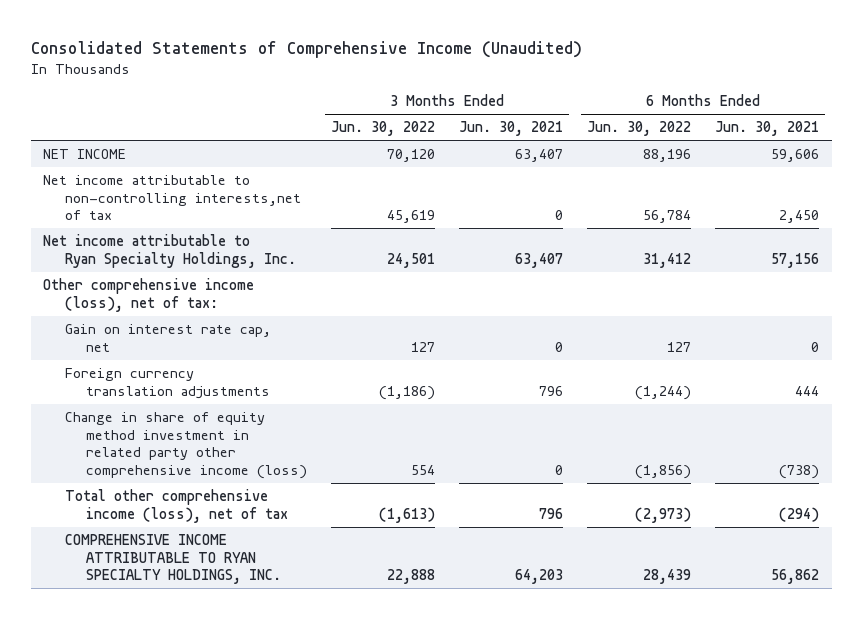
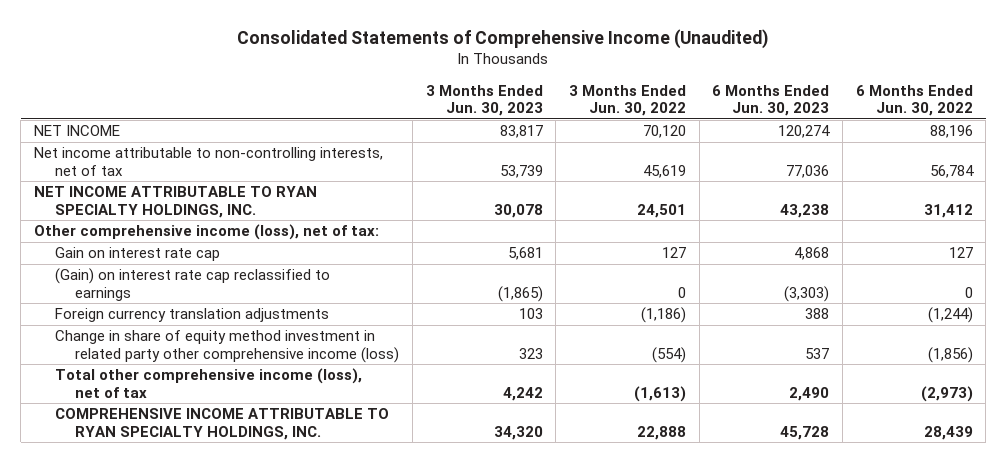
[459,121,564,137] Jun. 30, 2021 -> none
[715,121,820,137] Jun. 30, 2021 -> none
none -> [425,84,543,117] 3 Months Ended Jun. 30, 2023
none -> [712,84,830,117] 6 Months Ended Jun. 30, 2023
[43,175,301,221] Net income attributable to non-controlling interests,net of tax -> [33,147,383,176] Net income attributable to non-controlling interests, net of tax
[43,234,296,268] Net income attributable to Ryan Specialty Holdings, Inc. -> [33,186,317,218] NET INCOME ATTRIBUTABLE TO RYAN SPECIALTY HOLDINGS, INC.
[64,324,271,352] Gain on interest rate cap, net -> [54,247,220,262] Gain on interest rate cap
none -> [54,268,330,301] (Gain) on interest rate cap reclassified to earnings
[410,464,435,475] 554 -> [651,346,686,363] (554)

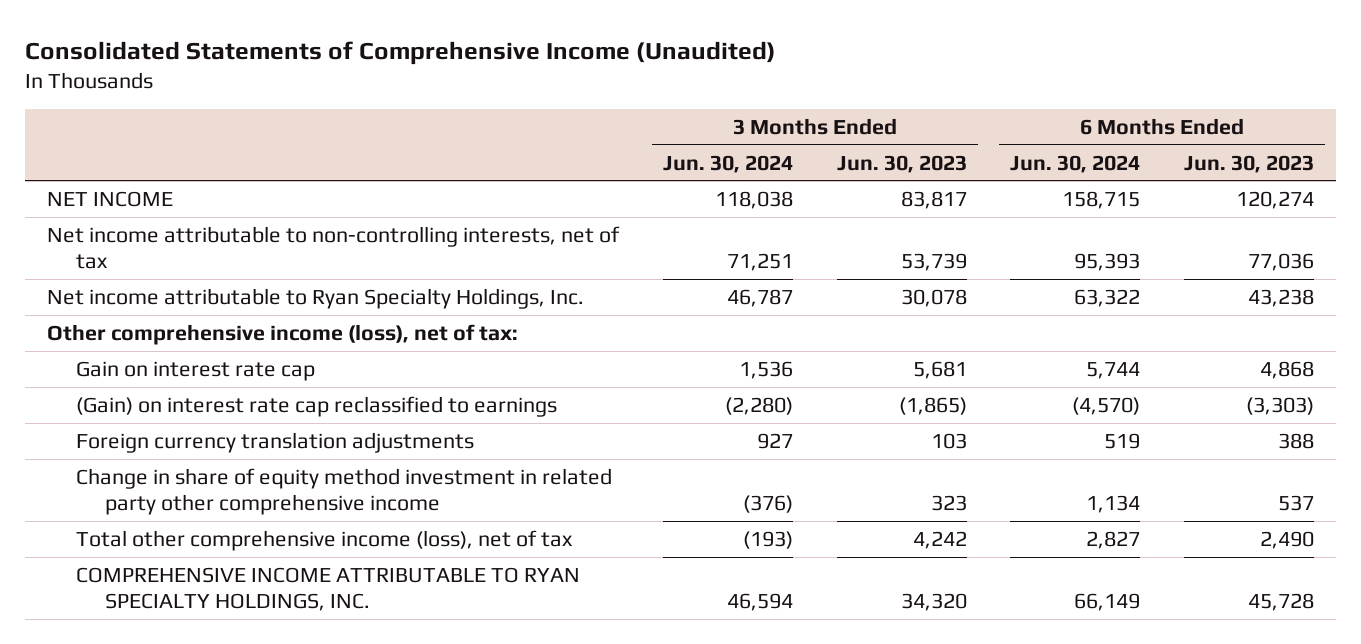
[568,84,686,117] 3 Months Ended Jun. 30, 2022 -> none
[855,84,973,117] 6 Months Ended Jun. 30, 2022 -> none
none -> [662,154,793,173] Jun. 30, 2024
none -> [1010,154,1141,173] Jun. 30, 2024
[33,186,317,218] NET INCOME ATTRIBUTABLE TO RYAN SPECIALTY HOLDINGS, INC. -> [47,287,585,309] Net income attributable to Ryan Specialty Holdings, Inc.
[54,330,400,363] Change in share of equity method investment in related party other comprehensive income (loss) -> [76,467,613,516] Change in share of equity method investment in related party other comprehensive income

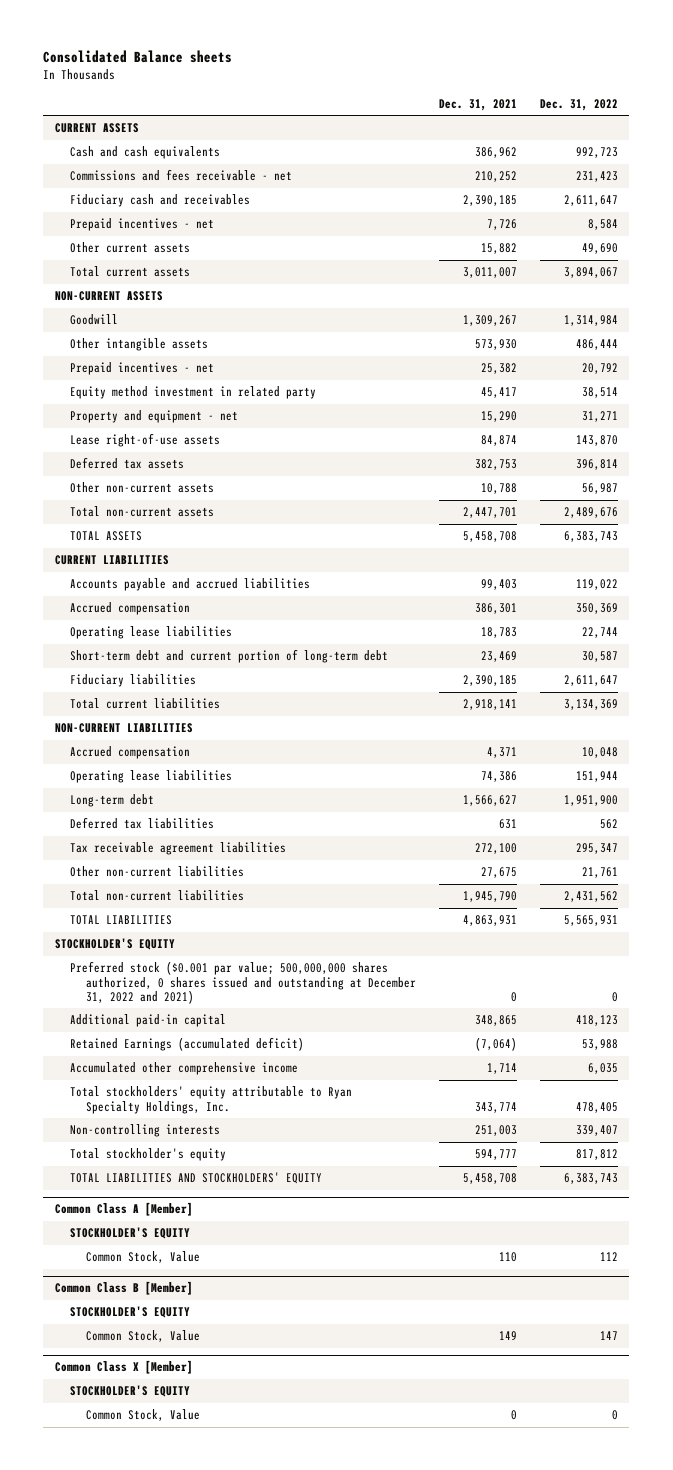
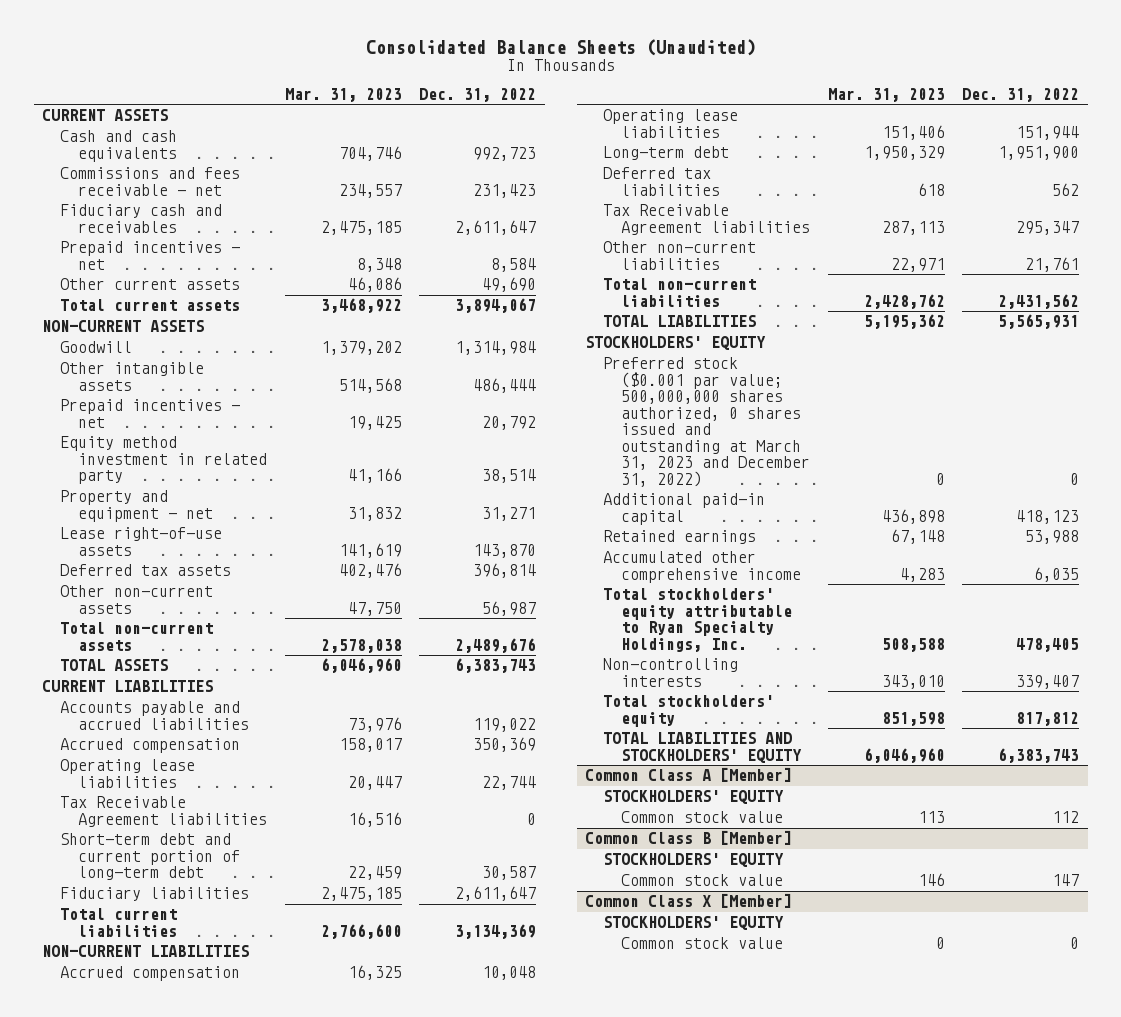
[43,50,233,64] Consolidated Balance sheets -> [365,38,756,56] Consolidated Balance Sheets (Unaudited)
[438,98,517,111] Dec. 31, 2021 -> none
none -> [284,87,402,102] Mar. 31, 2023
none -> [60,796,268,827] Tax Receivable Agreement liabilities
[70,842,287,856] Tax receivable agreement liabilities -> [603,204,811,235] Tax Receivable Agreement liabilities
[54,938,175,951] STOCKHOLDER'S EQUITY -> [585,336,767,351] STOCKHOLDERS' EQUITY
[70,961,416,1004] Preferred stock ($0.001 par value; 500,000,000 shares authorized, 0 shares issued and outstanding at December 31, 2022 and 2021) -> [603,357,811,487] Preferred stock ($0.001 par value; 500,000,000 shares authorized, 0 shares issued and outstanding at March 31, 2023 and December 31, 2022)
[70,1037,305,1052] Retained Earnings (accumulated deficit) -> [603,530,757,545] Retained earnings
[70,1148,227,1162] Total stockholder's equity -> [603,695,775,727] Total stockholders' equity
[70,1227,191,1240] STOCKHOLDER'S EQUITY -> [603,790,785,805] STOCKHOLDERS' EQUITY
[85,1251,200,1264] Common Stock, Value -> [621,811,784,824] Common stock value
[70,1306,191,1319] STOCKHOLDER'S EQUITY -> [603,853,785,868] STOCKHOLDERS' EQUITY
[85,1330,200,1343] Common Stock, Value -> [621,874,784,887] Common stock value
[70,1385,191,1398] STOCKHOLDER'S EQUITY -> [603,916,785,931] STOCKHOLDERS' EQUITY
[85,1409,200,1422] Common Stock, Value -> [621,937,784,950] Common stock value

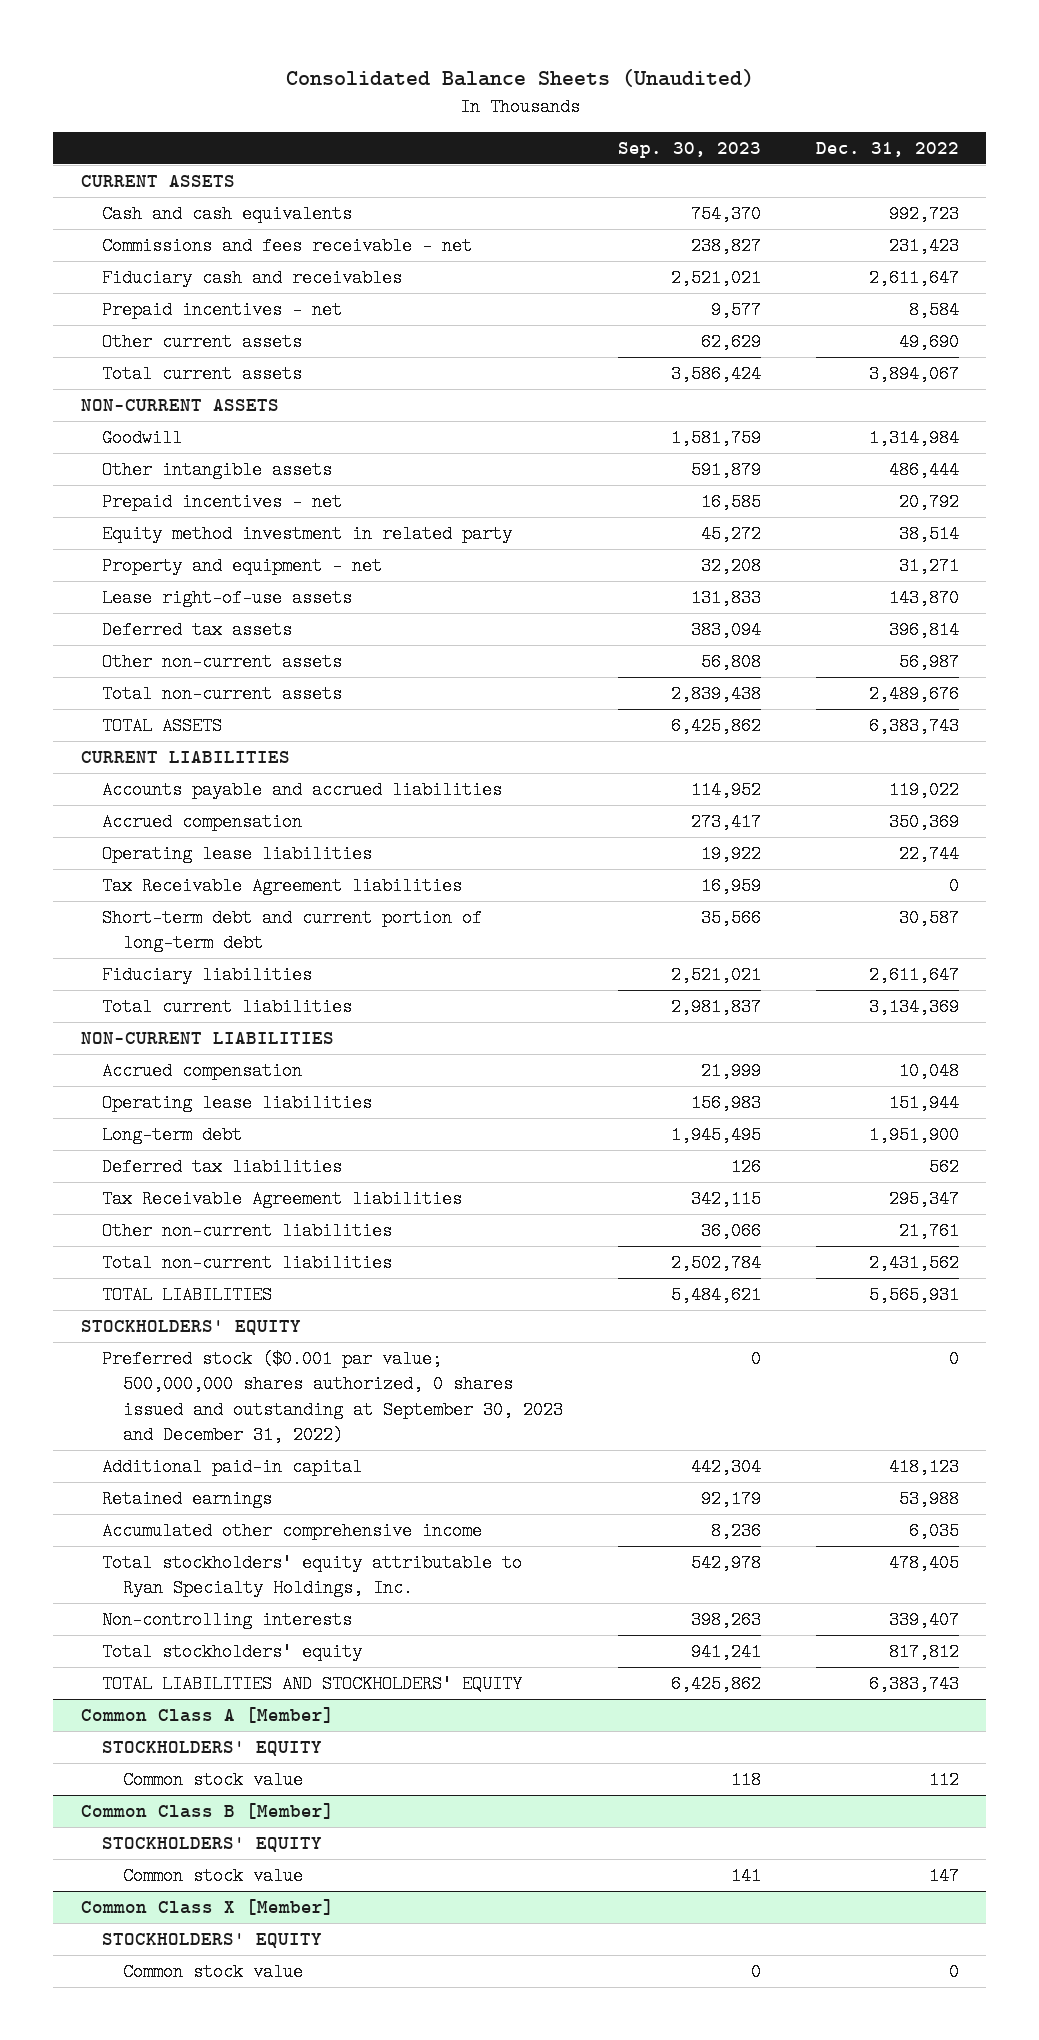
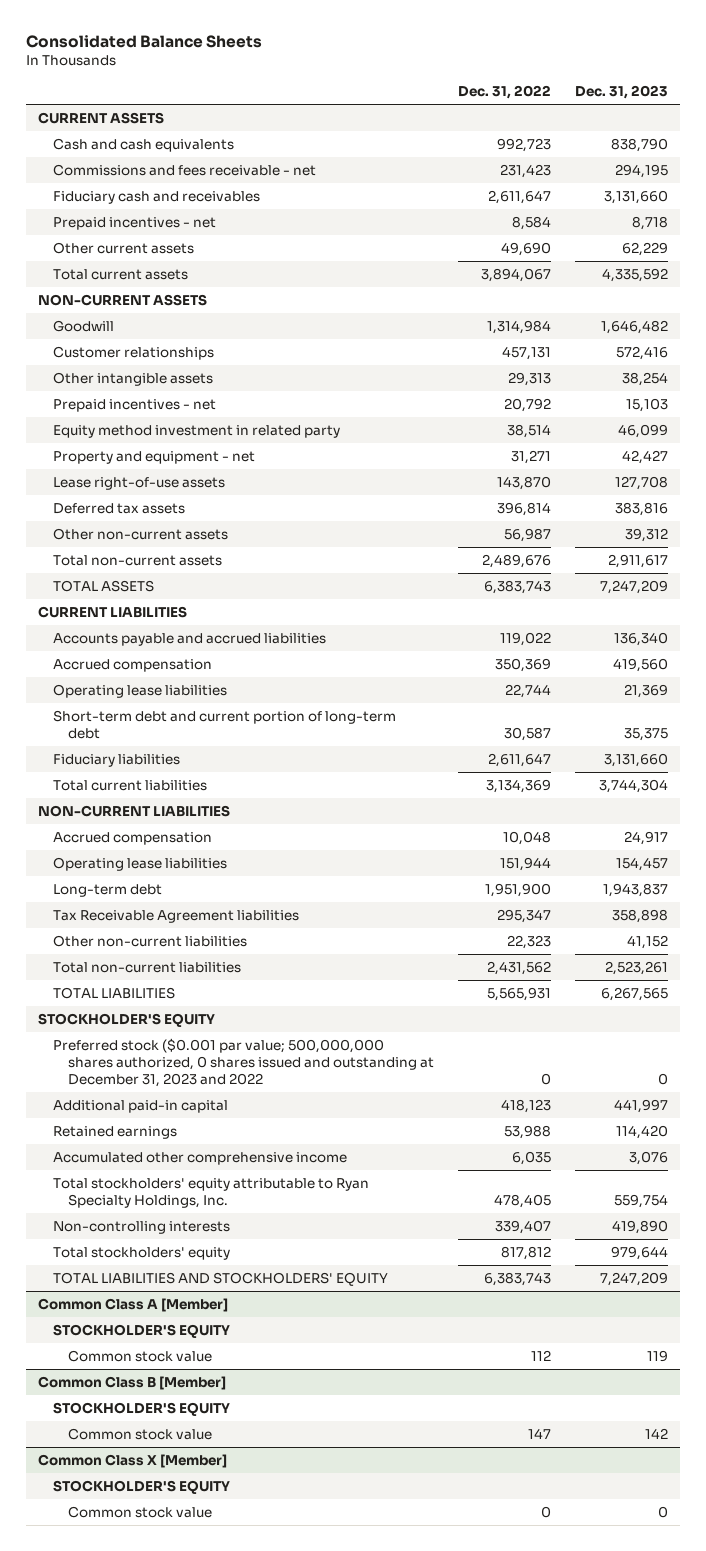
[285,68,754,87] Consolidated Balance Sheets (Unaudited) -> [26,35,263,49] Consolidated Balance Sheets
[617,142,761,159] Sep. 30, 2023 -> none
none -> [574,85,668,100] Dec. 31, 2023
none -> [52,345,214,360] Customer relationships
[888,461,959,480] 486,444 -> [507,371,551,386] 29,313
[101,877,462,896] Tax Receivable Agreement liabilities -> none
[101,1158,342,1177] Deferred tax liabilities -> none
[898,1222,959,1241] 21,761 -> [506,934,551,949] 22,323
[80,1320,301,1336] STOCKHOLDERS' EQUITY -> [38,1012,216,1027] STOCKHOLDER'S EQUITY
[101,1350,564,1445] Preferred stock ($0.001 par value; 500,000,000 shares authorized, 0 shares issued and outstanding at September 30, 2023 and December 31, 2022) -> [52,1037,434,1088] Preferred stock ($0.001 par value; 500,000,000 shares authorized, 0 shares issued and outstanding at December 31, 2023 and 2022
[101,1741,322,1757] STOCKHOLDERS' EQUITY -> [52,1323,230,1338] STOCKHOLDER'S EQUITY
[101,1837,322,1853] STOCKHOLDERS' EQUITY -> [52,1401,230,1416] STOCKHOLDER'S EQUITY
[101,1933,322,1949] STOCKHOLDERS' EQUITY -> [52,1479,230,1494] STOCKHOLDER'S EQUITY

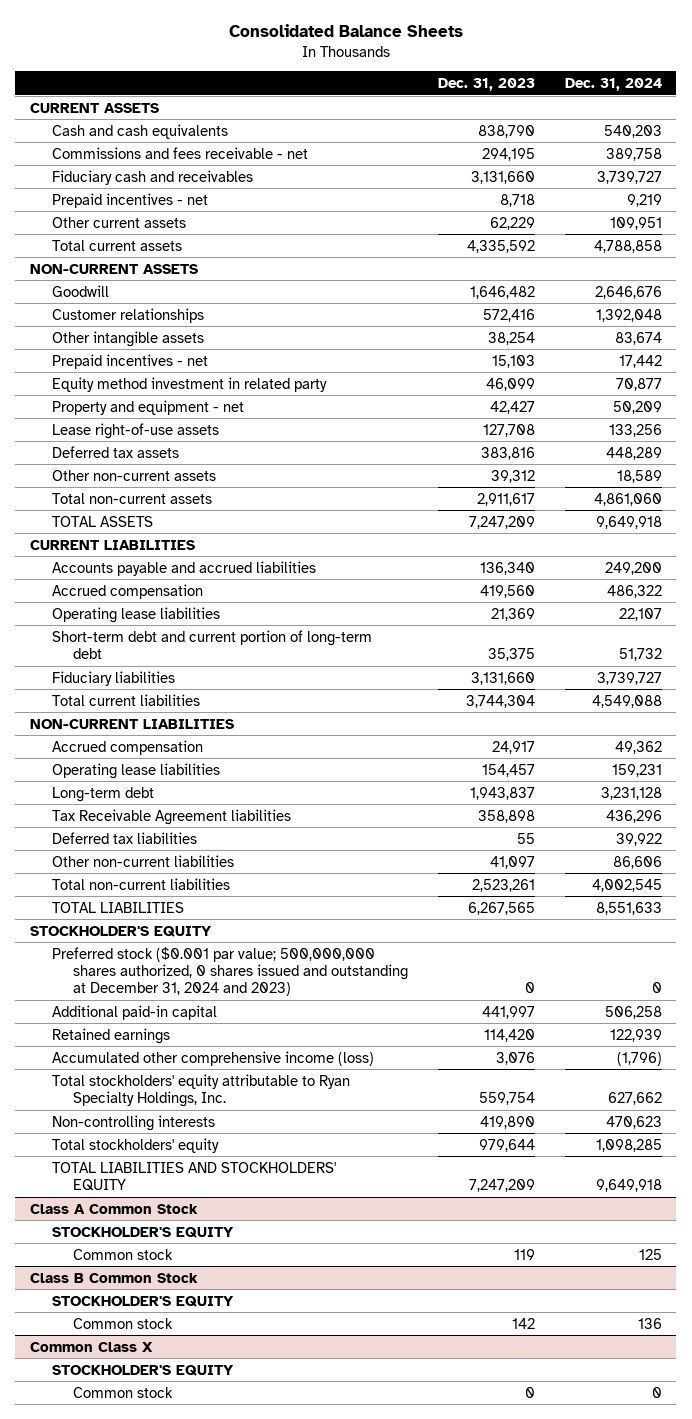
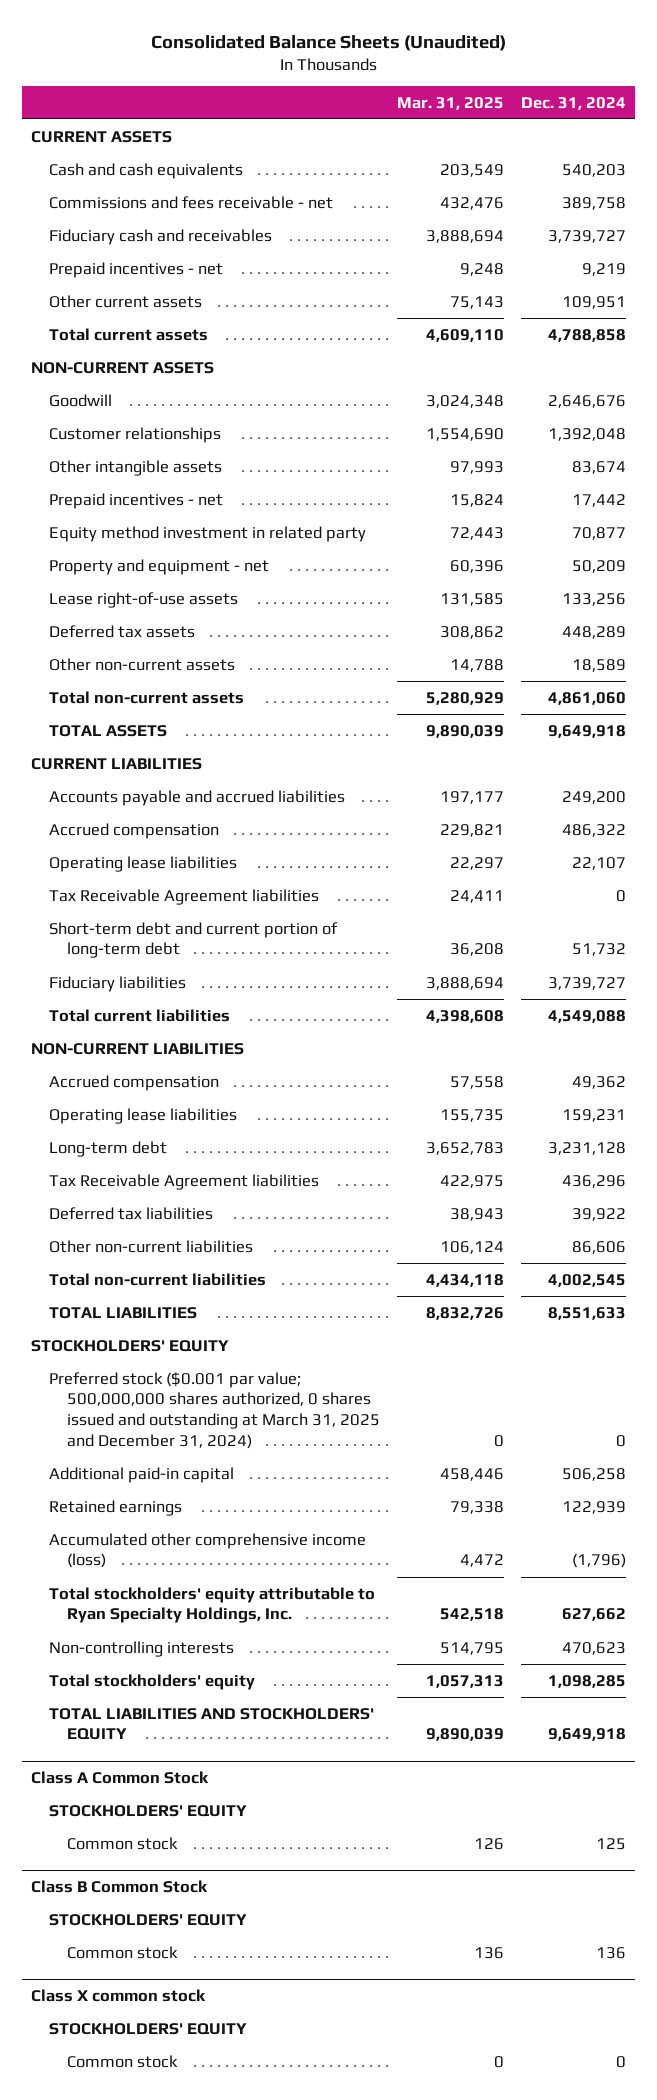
[228,24,463,38] Consolidated Balance Sheets -> [150,34,506,51] Consolidated Balance Sheets (Unaudited)
[437,77,535,91] Dec. 31, 2023 -> none
none -> [397,96,505,110] Mar. 31, 2025
none -> [48,888,319,905] Tax Receivable Agreement liabilities
[30,925,213,937] STOCKHOLDER'S EQUITY -> [31,1339,230,1352] STOCKHOLDERS' EQUITY
[51,946,409,996] Preferred stock ($0.001 par value; 500,000,000 shares authorized, 0 shares issued and outstanding at December 31, 2024 and 2023) -> [48,1371,380,1449] Preferred stock ($0.001 par value; 500,000,000 shares authorized, 0 shares issued and outstanding at March 31, 2025 and December 31, 2024)
[51,1226,234,1238] STOCKHOLDER'S EQUITY -> [48,1804,247,1817] STOCKHOLDERS' EQUITY
[51,1295,234,1307] STOCKHOLDER'S EQUITY -> [48,1913,247,1926] STOCKHOLDERS' EQUITY
[30,1341,154,1352] Common Class X -> [31,1989,207,2003] Class X common stock
[51,1364,234,1376] STOCKHOLDER'S EQUITY -> [48,2022,247,2035] STOCKHOLDERS' EQUITY

